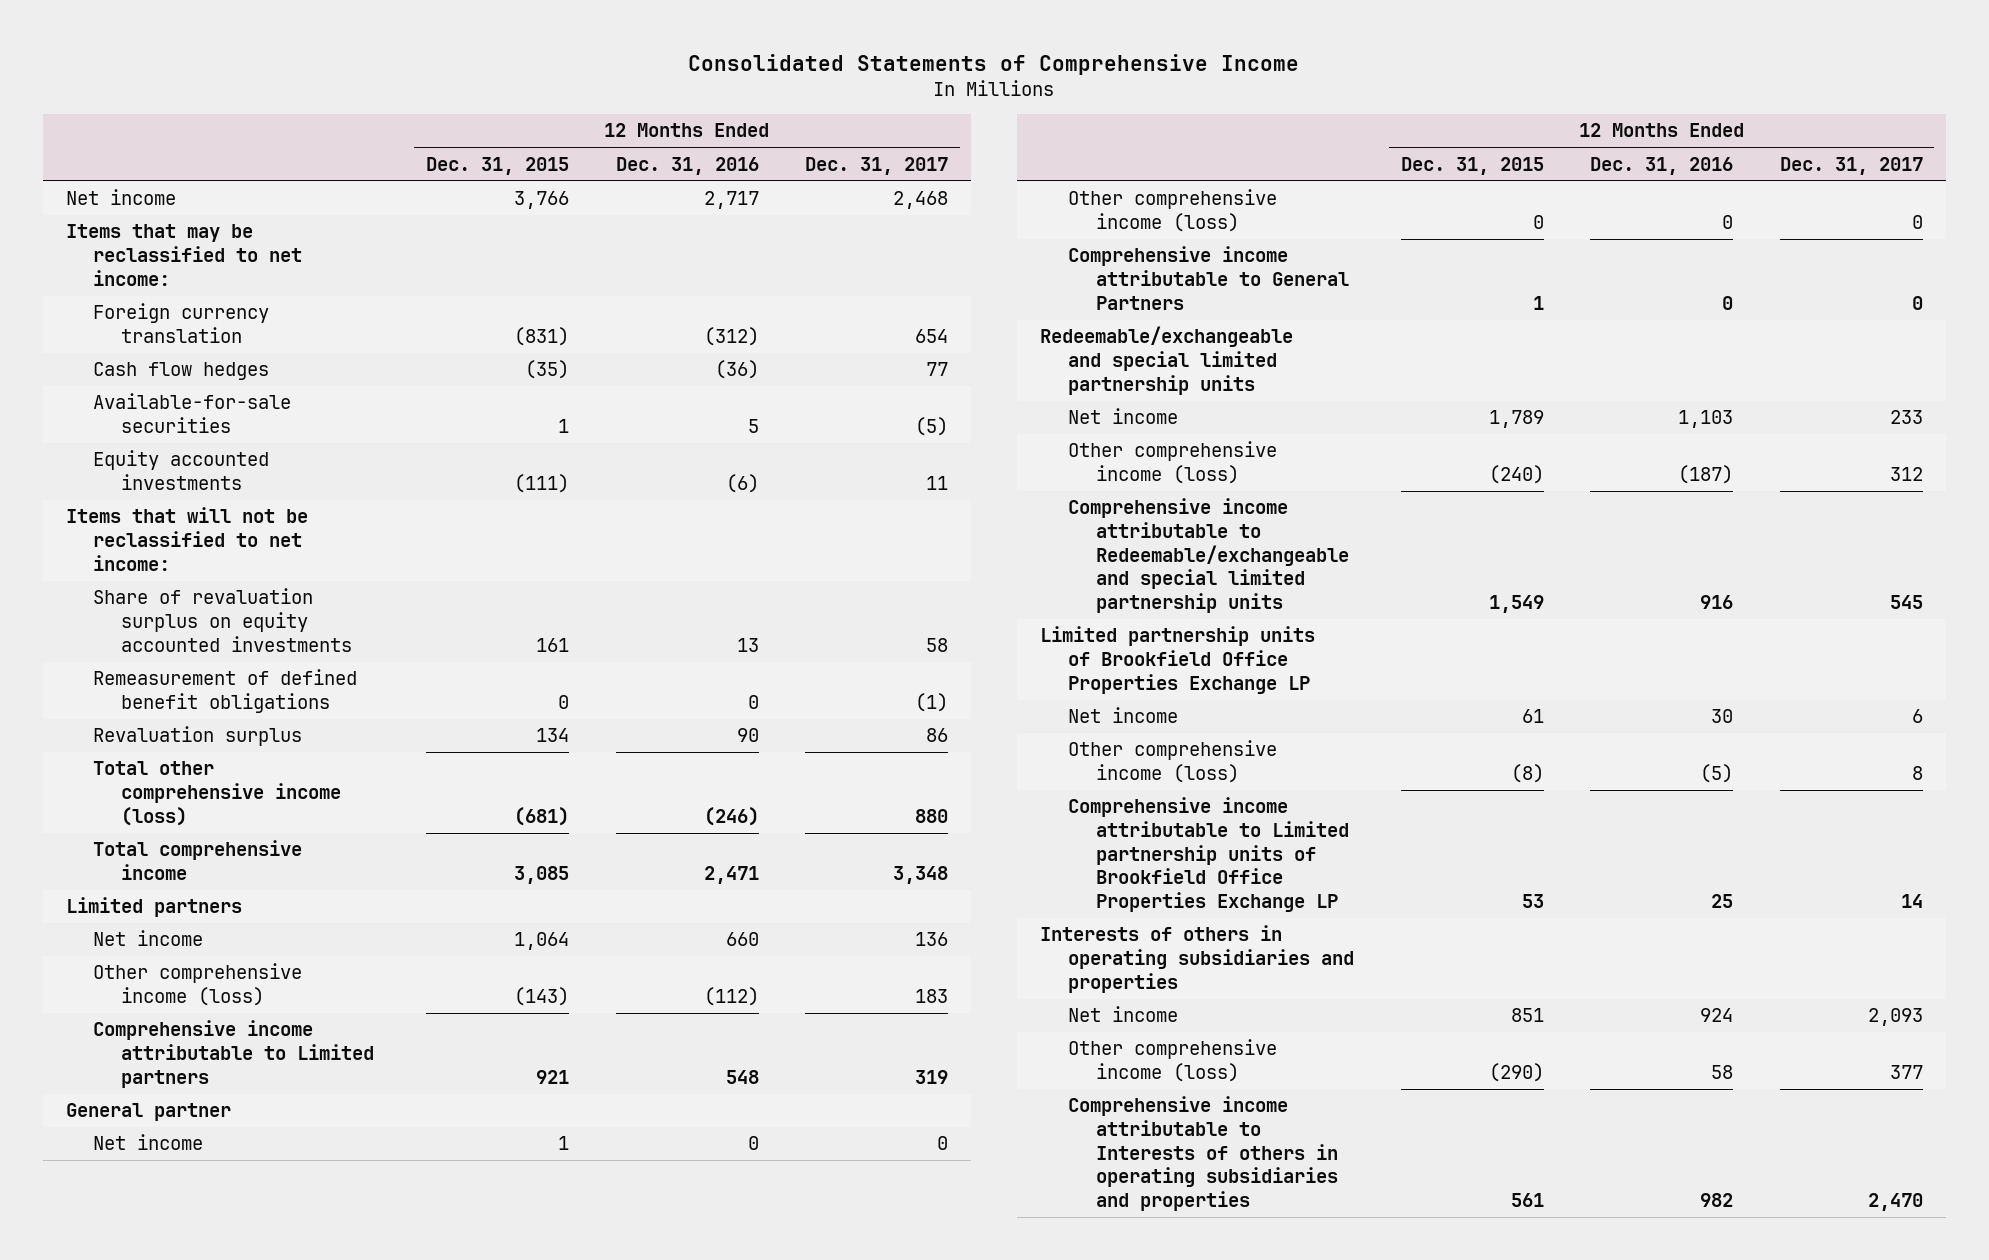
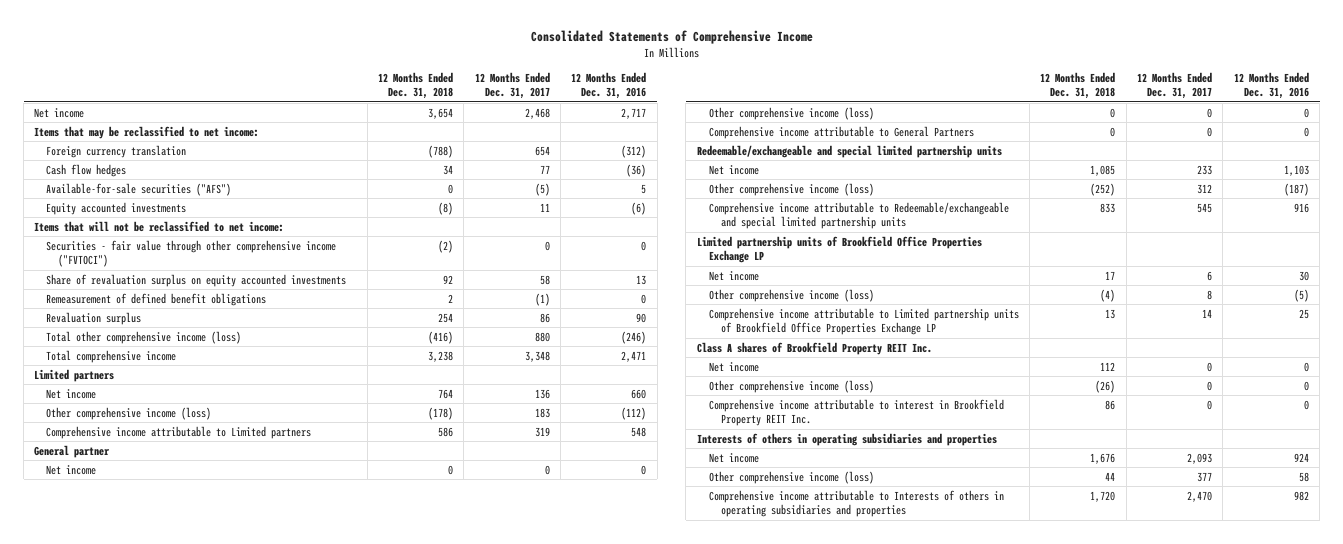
[425,156,569,175] Dec. 31, 2015 -> none
none -> [378,71,454,100] 12 Months Ended Dec. 31, 2018
[93,393,292,434] Available-for-sale securities -> [46,182,232,196] Available-for-sale securities ("AFS")
none -> [46,239,337,267] Securities - fair value through other comprehensive income ("FVTOCI")
none -> [696,341,932,355] Class A shares of Brookfield Property REIT Inc.
none -> [708,361,759,372] Net income
none -> [708,379,874,393] Other comprehensive income (loss)
none -> [708,398,1004,426] Comprehensive income attributable to interest in Brookfield Property REIT Inc.

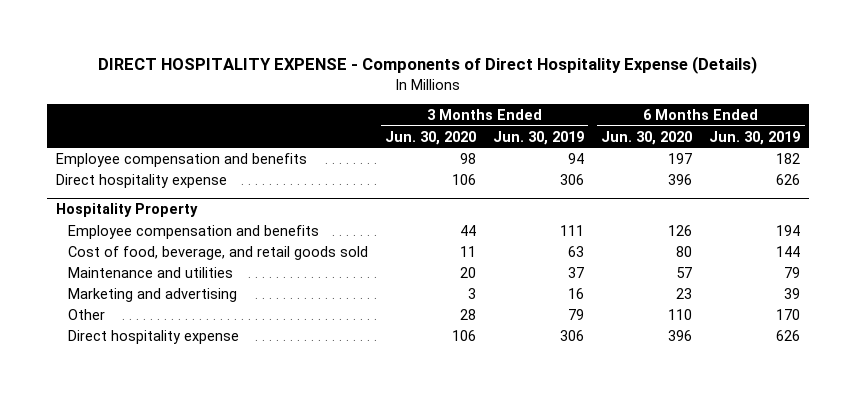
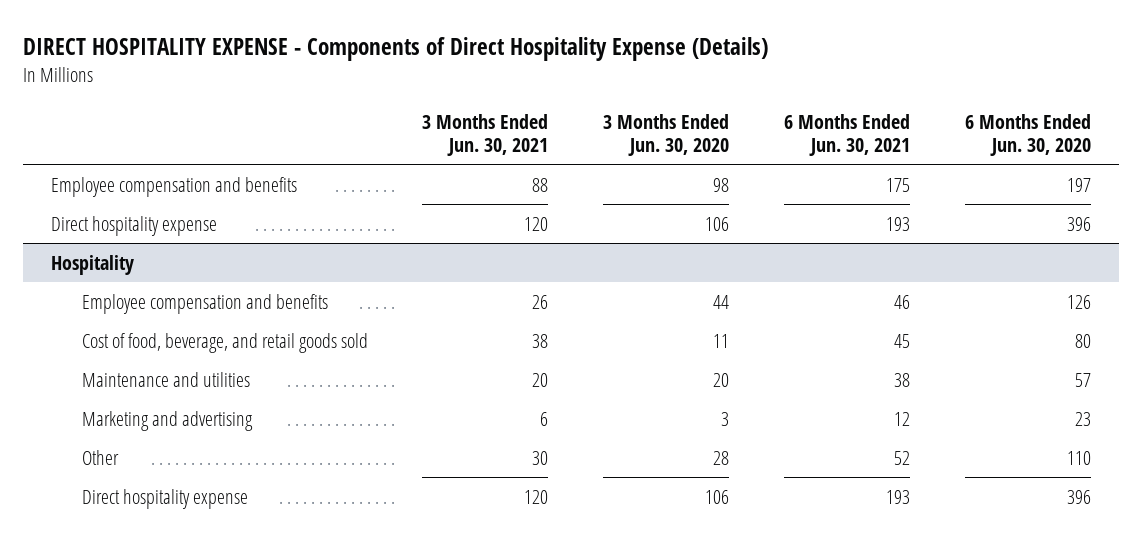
[493,130,585,145] Jun. 30, 2019 -> none
[709,130,801,145] Jun. 30, 2019 -> none
none -> [422,113,549,157] 3 Months Ended Jun. 30, 2021
none -> [784,113,911,157] 6 Months Ended Jun. 30, 2021
[55,203,198,218] Hospitality Property -> [50,254,134,275] Hospitality

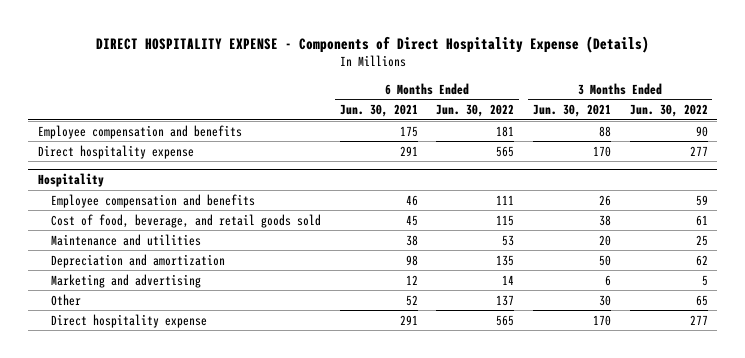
[603,113,730,157] 3 Months Ended Jun. 30, 2020 -> none
[965,113,1092,157] 6 Months Ended Jun. 30, 2020 -> none
none -> [436,104,515,118] Jun. 30, 2022
none -> [629,104,708,118] Jun. 30, 2022
[524,216,549,231] 120 -> [593,145,612,157] 170
[886,216,911,231] 193 -> [399,145,418,156] 291
none -> [51,253,226,268] Depreciation and amortization
[524,489,549,504] 120 -> [593,314,612,326] 170
[886,489,911,504] 193 -> [399,314,418,325] 291

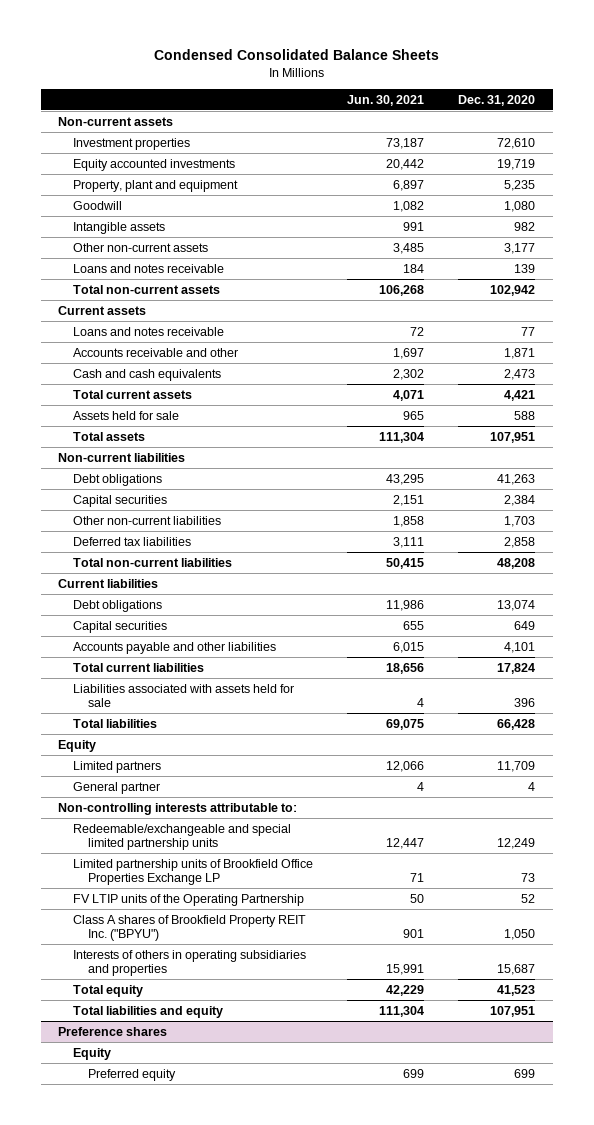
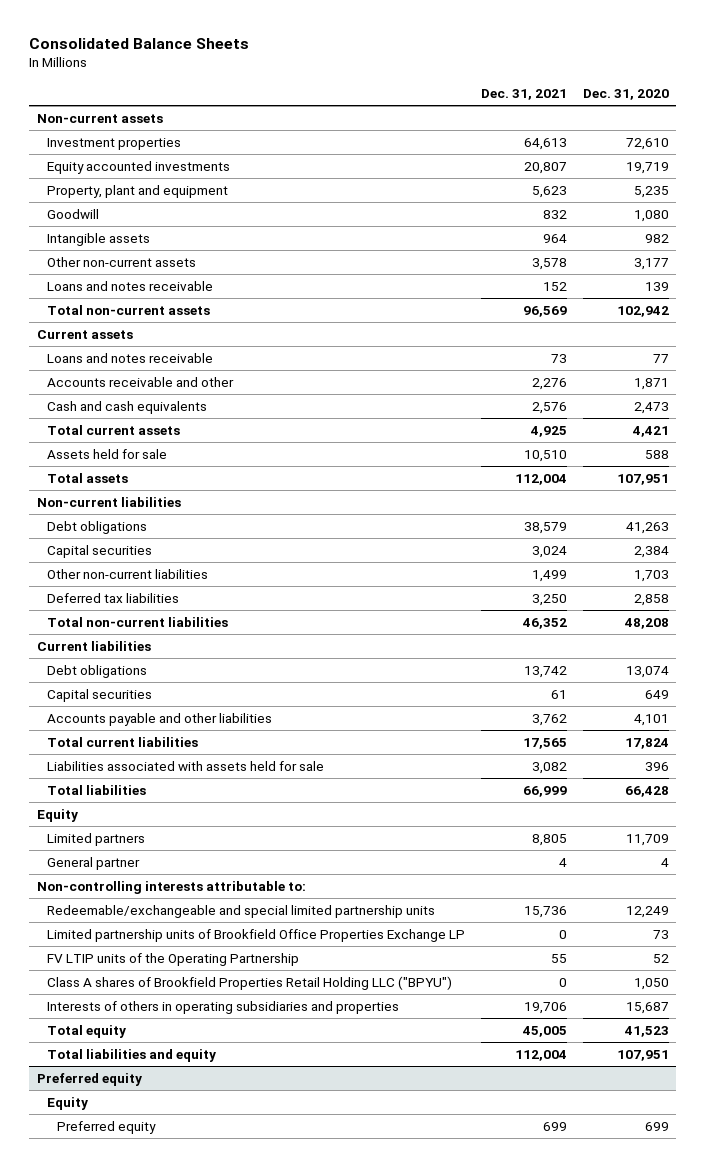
[153,49,439,61] Condensed Consolidated Balance Sheets -> [28,38,249,50] Consolidated Balance Sheets
[347,94,425,106] Jun. 30, 2021 -> none
none -> [480,88,567,100] Dec. 31, 2021
[72,914,306,941] Class A shares of Brookfield Property REIT Inc. ("BPYU") -> [46,975,452,990] Class A shares of Brookfield Properties Retail Holding LLC ("BPYU")
[58,1026,168,1036] Preference shares -> [36,1072,142,1086] Preferred equity

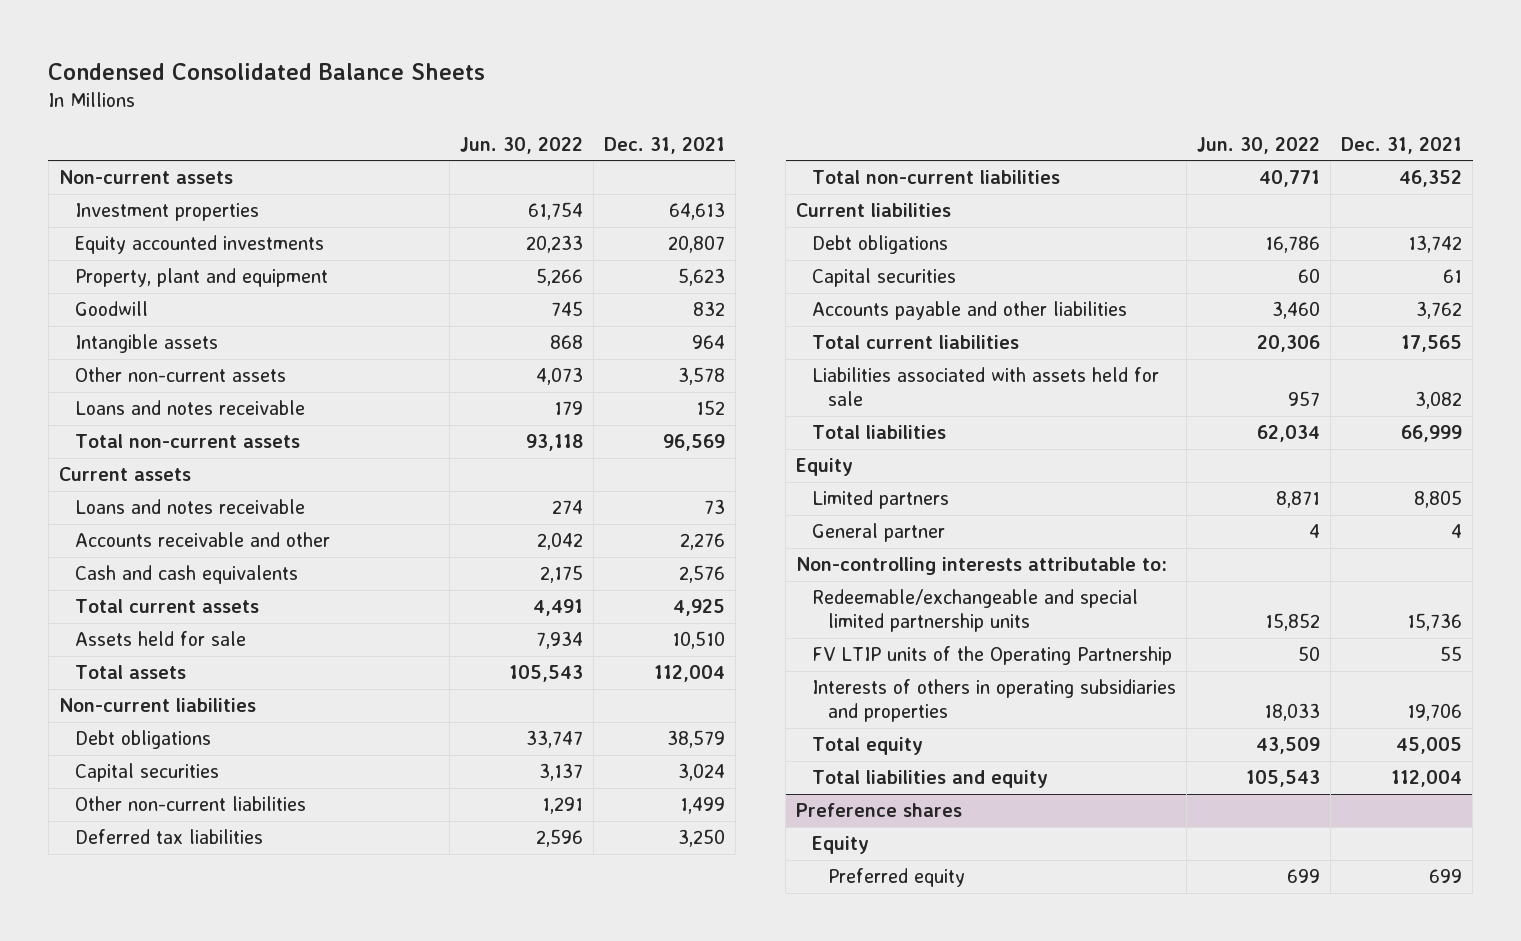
[28,38,249,50] Consolidated Balance Sheets -> [48,62,486,80] Condensed Consolidated Balance Sheets
[582,88,669,100] Dec. 31, 2020 -> none
none -> [459,136,583,154] Jun. 30, 2022
[46,928,465,942] Limited partnership units of Brookfield Office Properties Exchange LP -> none
[46,975,452,990] Class A shares of Brookfield Properties Retail Holding LLC ("BPYU") -> none
[36,1072,142,1086] Preferred equity -> [796,803,963,818] Preference shares

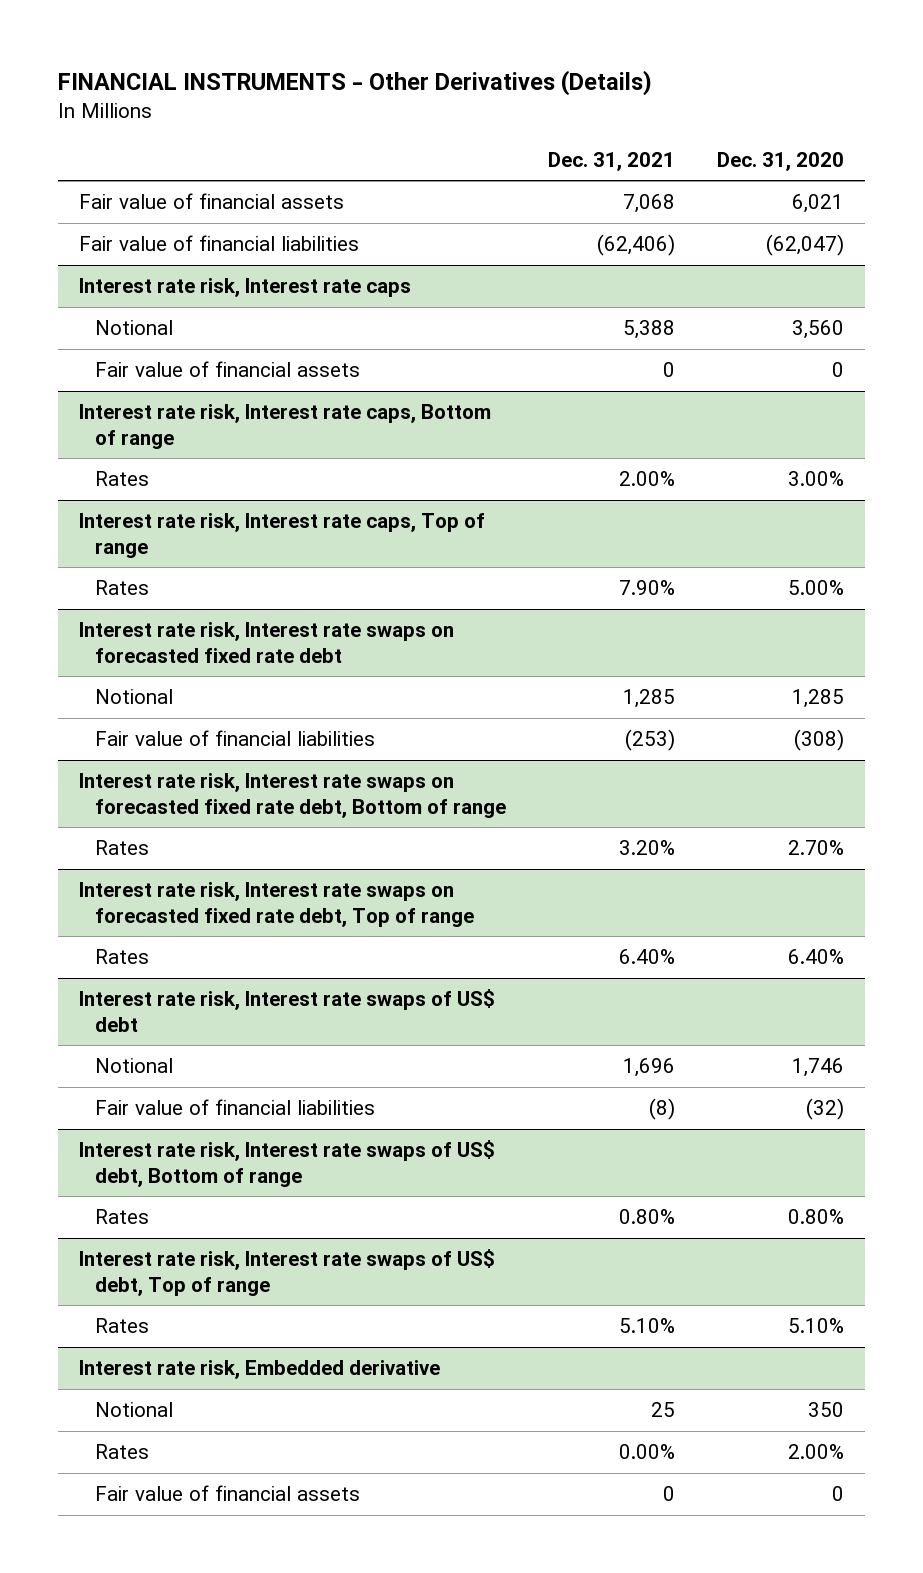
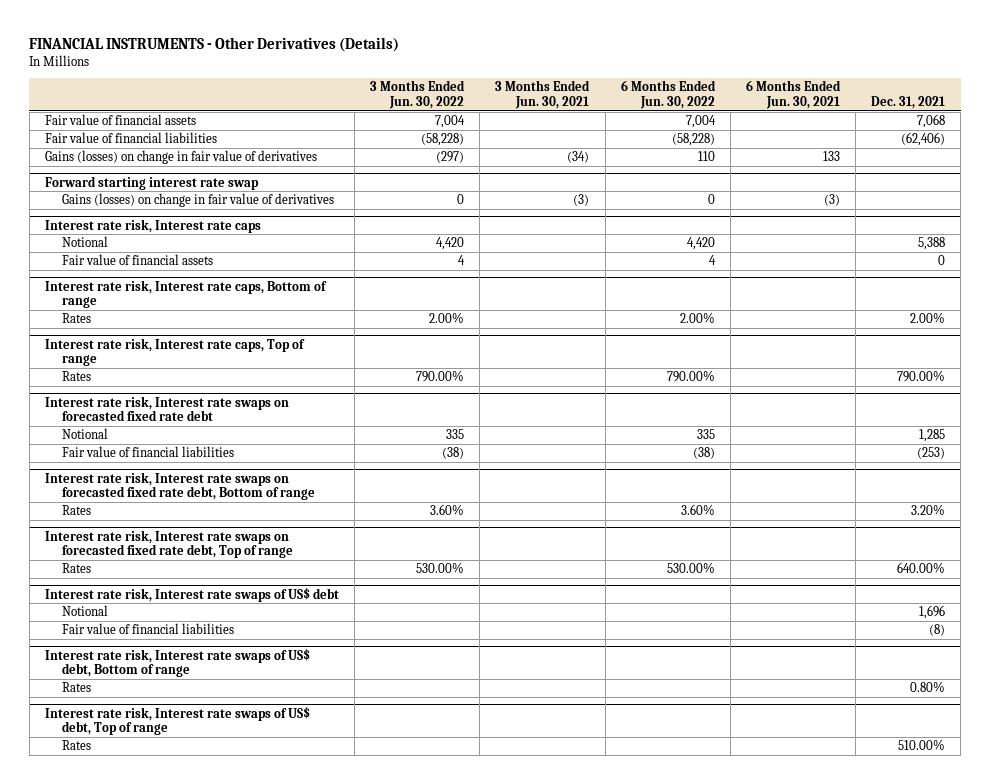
[716,151,844,171] Dec. 31, 2020 -> none
none -> [370,80,466,109] 3 Months Ended Jun. 30, 2022
none -> [495,80,591,109] 3 Months Ended Jun. 30, 2021
none -> [620,80,716,109] 6 Months Ended Jun. 30, 2022
none -> [745,80,841,109] 6 Months Ended Jun. 30, 2021
none -> [44,150,317,165] Gains (losses) on change in fair value of derivatives
none -> [44,175,259,190] Forward starting interest rate swap
none -> [61,193,334,208] Gains (losses) on change in fair value of derivatives
[618,580,675,596] 7.90% -> [897,370,946,383] 790.00%
[618,949,675,965] 6.40% -> [897,562,946,574] 640.00%
[79,1360,441,1380] Interest rate risk, Embedded derivative -> none
[94,1402,173,1418] Notional -> none
[94,1444,149,1460] Rates -> none
[94,1485,360,1502] Fair value of financial assets -> none
[618,1318,675,1334] 5.10% -> [898,739,946,751] 510.00%

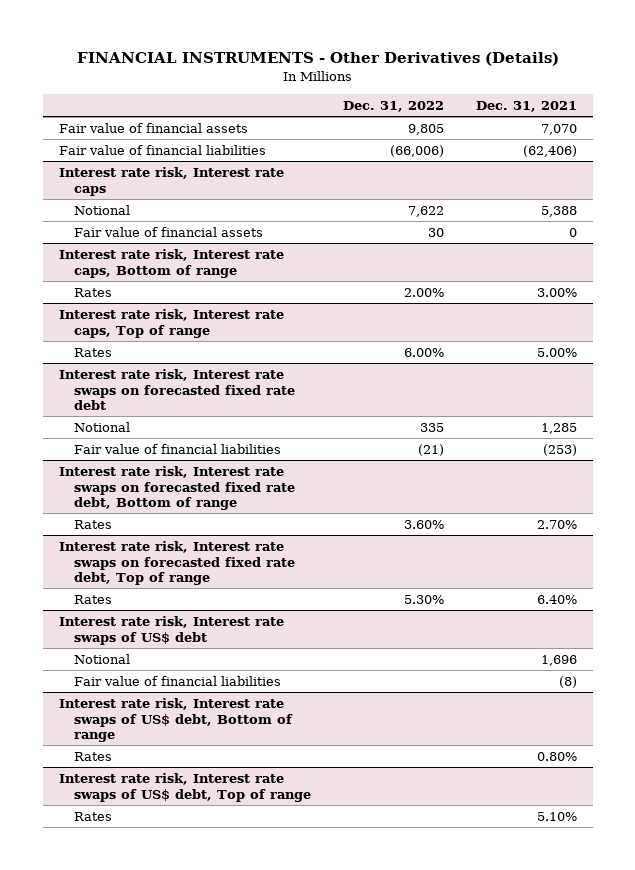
[370,80,466,109] 3 Months Ended Jun. 30, 2022 -> none
[495,80,591,109] 3 Months Ended Jun. 30, 2021 -> none
[620,80,716,109] 6 Months Ended Jun. 30, 2022 -> none
[745,80,841,109] 6 Months Ended Jun. 30, 2021 -> none
none -> [342,101,444,113] Dec. 31, 2022
[917,114,946,129] 7,068 -> [540,123,577,135] 7,070
[44,150,317,165] Gains (losses) on change in fair value of derivatives -> none
[44,175,259,190] Forward starting interest rate swap -> none
[61,193,334,208] Gains (losses) on change in fair value of derivatives -> none
[910,312,946,324] 2.00% -> [536,287,577,297] 3.00%
[897,370,946,383] 790.00% -> [536,347,577,357] 5.00%
[911,504,946,516] 3.20% -> [536,519,577,529] 2.70%
[897,562,946,574] 640.00% -> [536,594,577,604] 6.40%
[898,739,946,751] 510.00% -> [536,811,577,821] 5.10%

